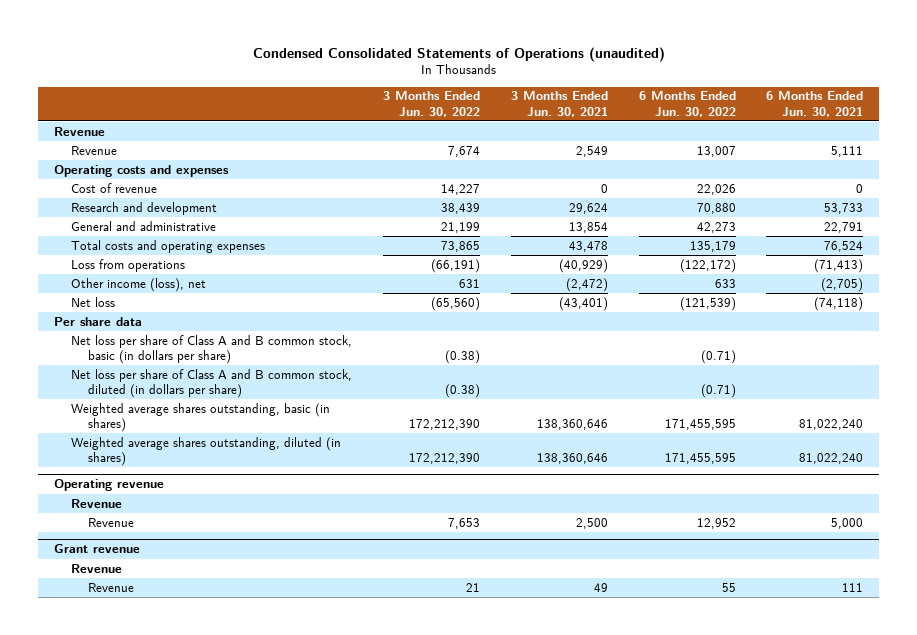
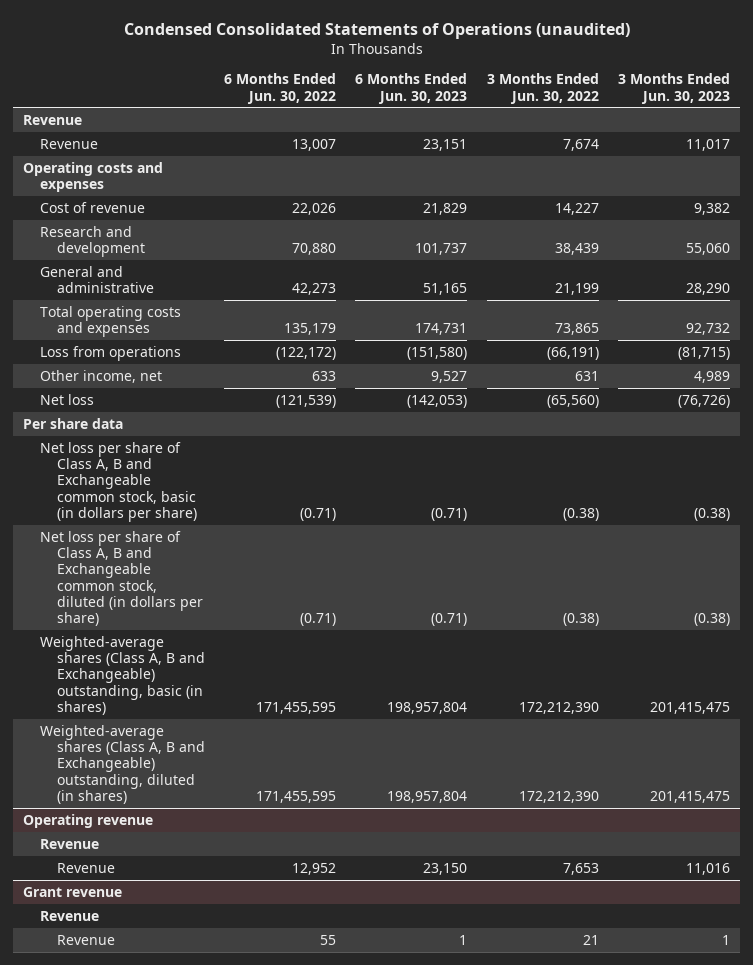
[510,91,608,117] 3 Months Ended Jun. 30, 2021 -> none
[766,91,864,117] 6 Months Ended Jun. 30, 2021 -> none
none -> [355,73,468,104] 6 Months Ended Jun. 30, 2023
none -> [618,73,731,104] 3 Months Ended Jun. 30, 2023
[70,239,265,253] Total costs and operating expenses -> [39,305,181,338] Total operating costs and expenses
[70,277,206,292] Other income (loss), net -> [39,369,162,383] Other income, net
[70,334,352,365] Net loss per share of Class A and B common stock, basic (in dollars per share) -> [39,441,197,522] Net loss per share of Class A, B and Exchangeable common stock, basic (in dollars per share)
[70,368,352,399] Net loss per share of Class A and B common stock, diluted (in dollars per share) -> [39,530,203,627] Net loss per share of Class A, B and Exchangeable common stock, diluted (in dollars per share)
[70,402,330,433] Weighted average shares outstanding, basic (in shares) -> [39,635,205,715] Weighted-average shares (Class A, B and Exchangeable) outstanding, basic (in shares)
[70,436,341,467] Weighted average shares outstanding, diluted (in shares) -> [39,724,205,804] Weighted-average shares (Class A, B and Exchangeable) outstanding, diluted (in shares)

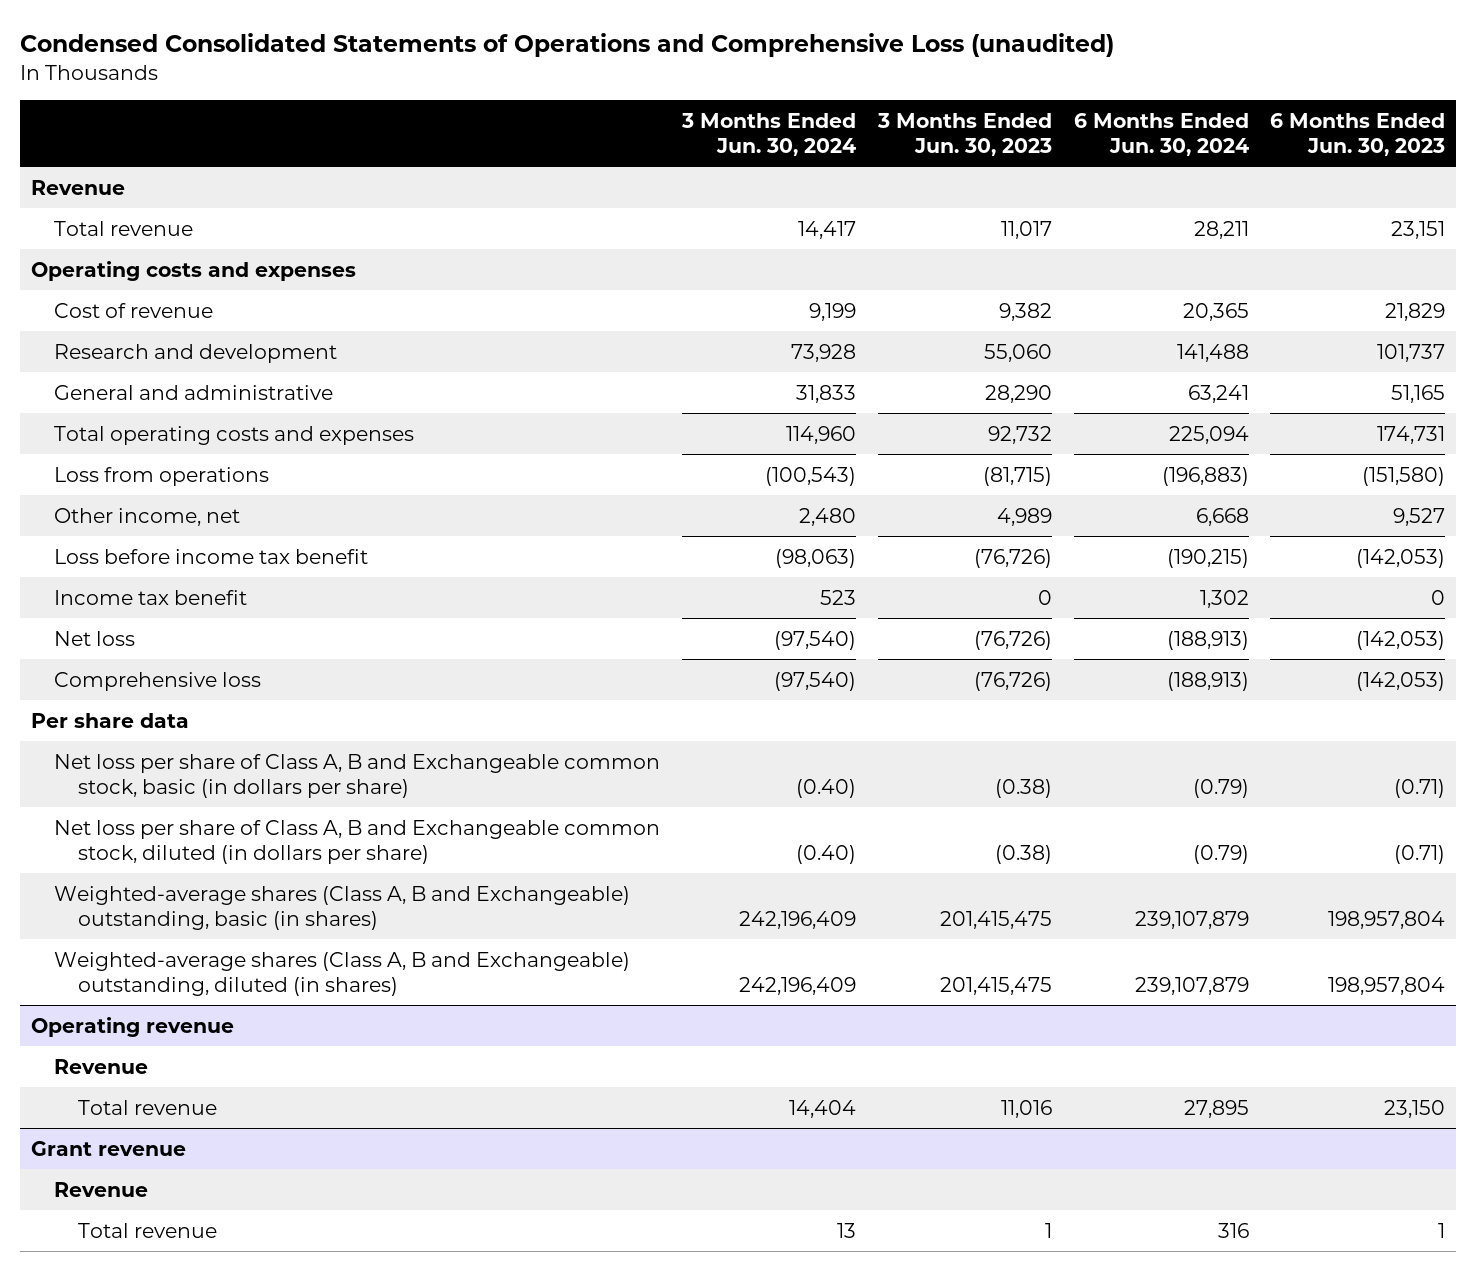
[123,22,630,39] Condensed Consolidated Statements of Operations (unaudited) -> [19,32,1114,57] Condensed Consolidated Statements of Operations and Comprehensive Loss (unaudited)
[224,73,337,104] 6 Months Ended Jun. 30, 2022 -> none
[486,73,599,104] 3 Months Ended Jun. 30, 2022 -> none
none -> [681,112,857,156] 3 Months Ended Jun. 30, 2024
none -> [1073,112,1249,156] 6 Months Ended Jun. 30, 2024
[39,138,98,149] Revenue -> [54,220,194,236] Total revenue
none -> [54,548,369,564] Loss before income tax benefit
none -> [54,589,248,605] Income tax benefit
none -> [54,671,262,691] Comprehensive loss
[56,862,115,873] Revenue -> [78,1099,218,1115] Total revenue
[56,934,115,945] Revenue -> [78,1222,218,1238] Total revenue

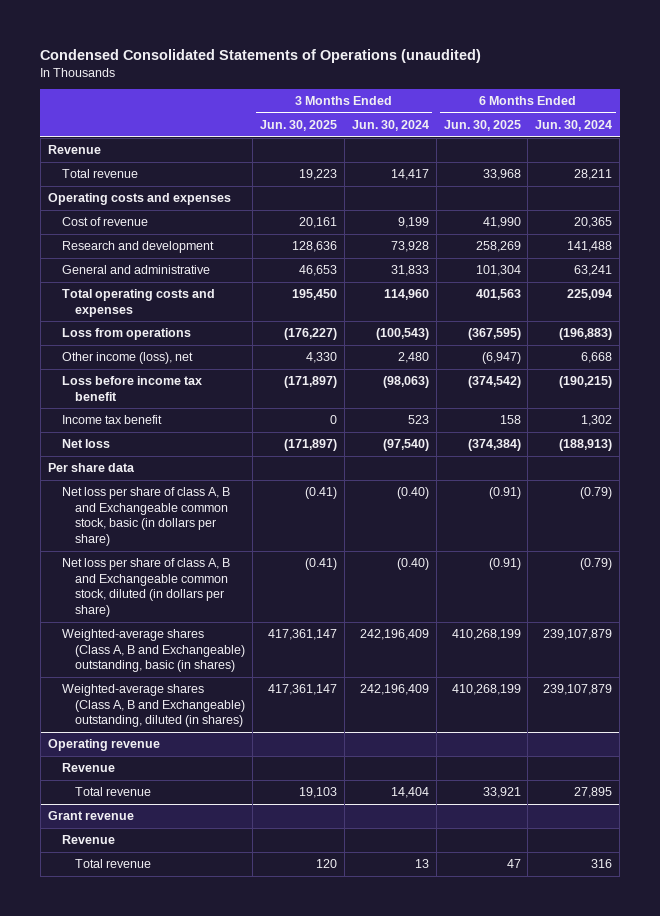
[19,32,1114,57] Condensed Consolidated Statements of Operations and Comprehensive Loss (unaudited) -> [40,48,482,63] Condensed Consolidated Statements of Operations (unaudited)
[876,112,1052,156] 3 Months Ended Jun. 30, 2023 -> none
[1270,112,1446,156] 6 Months Ended Jun. 30, 2023 -> none
none -> [260,120,338,132] Jun. 30, 2025
none -> [443,120,521,132] Jun. 30, 2025
[54,507,241,526] Other income, net -> [61,352,193,365] Other income (loss), net
[54,671,262,691] Comprehensive loss -> none
[54,753,661,798] Net loss per share of Class A, B and Exchangeable common stock, basic (in dollars per share) -> [61,487,230,547] Net loss per share of class A, B and Exchangeable common stock, basic (in dollars per share)
[54,819,661,864] Net loss per share of Class A, B and Exchangeable common stock, diluted (in dollars per share) -> [61,558,230,618] Net loss per share of class A, B and Exchangeable common stock, diluted (in dollars per share)

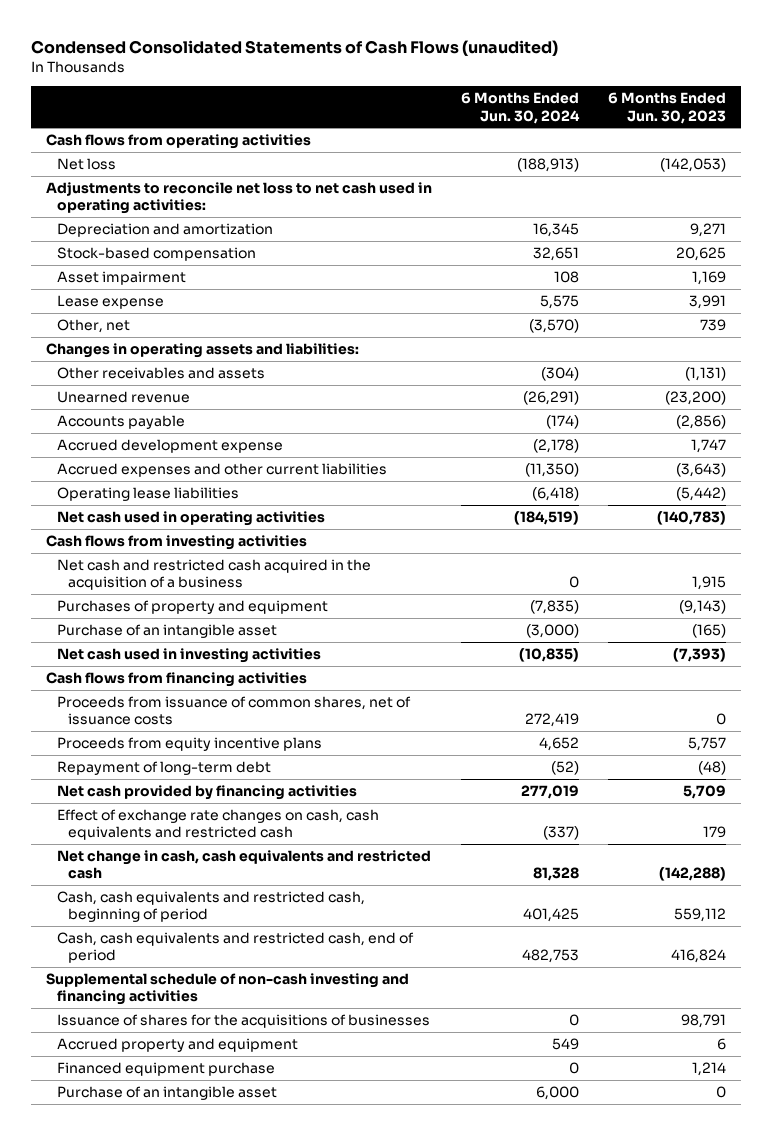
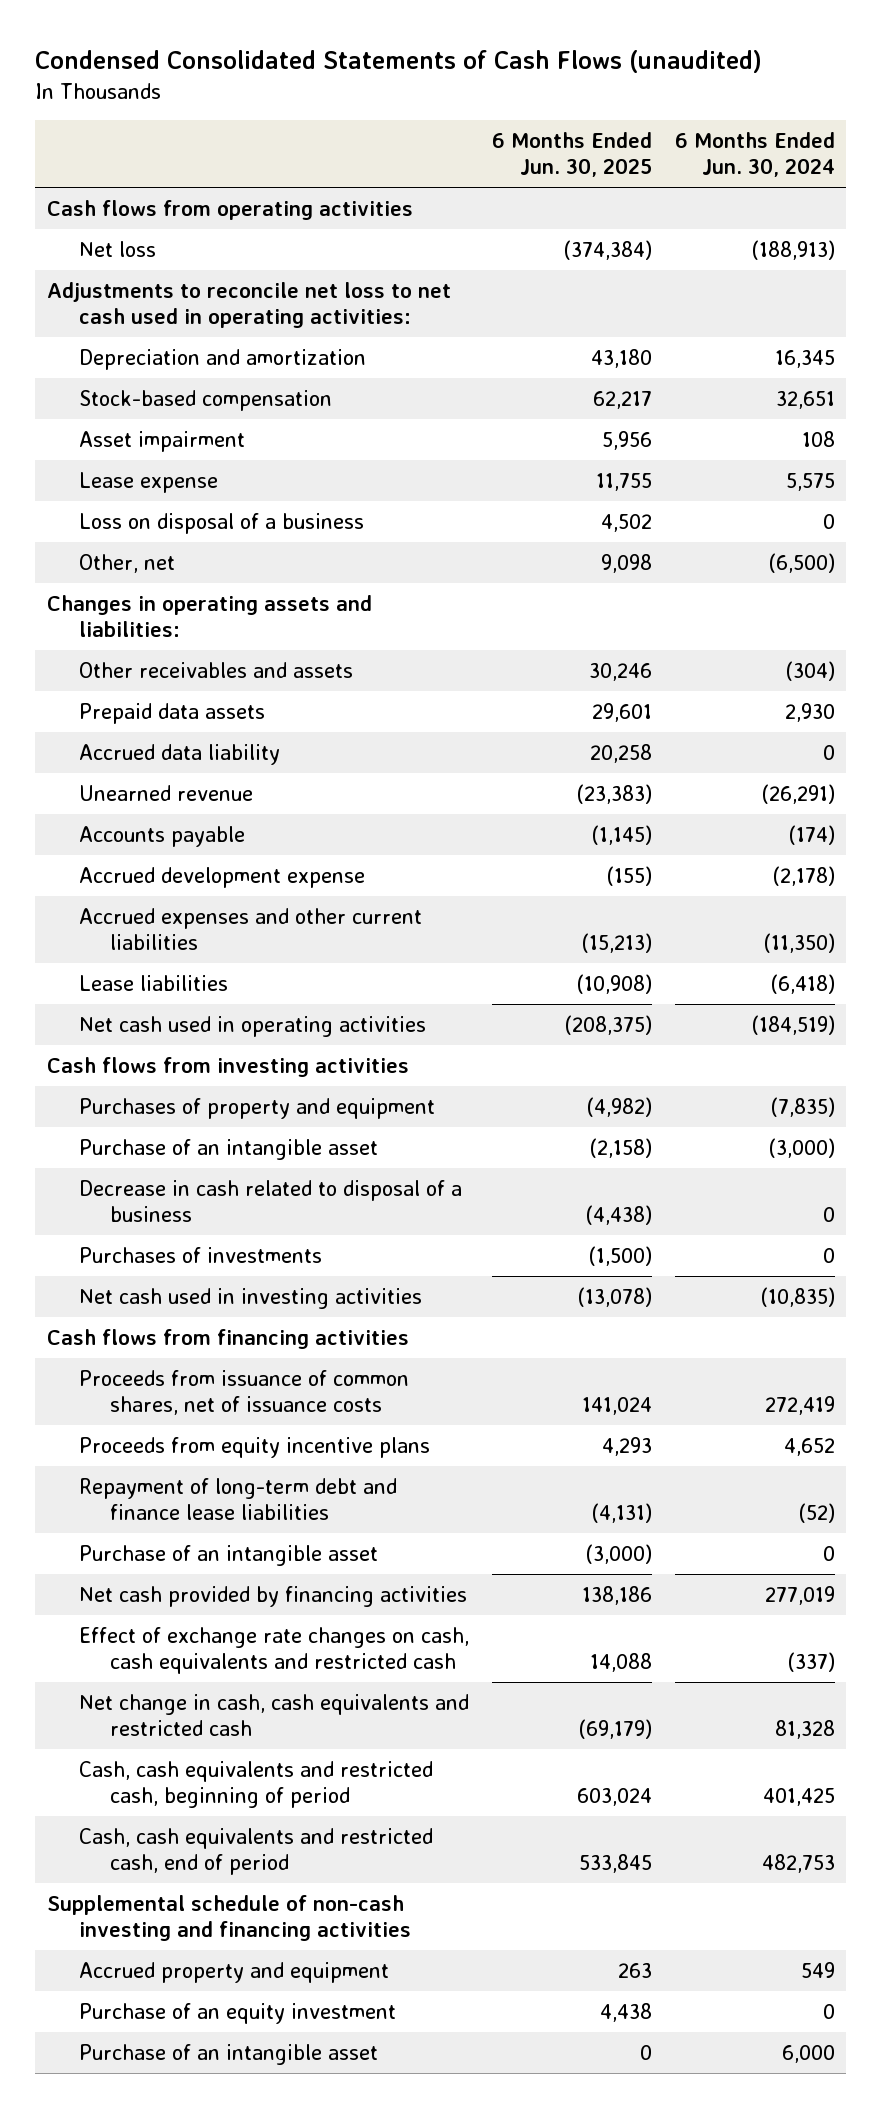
[608,92,727,124] 6 Months Ended Jun. 30, 2023 -> none
none -> [491,132,652,177] 6 Months Ended Jun. 30, 2025
none -> [78,513,364,535] Loss on disposal of a business
[529,318,580,333] (3,570) -> [767,553,835,574] (6,500)
none -> [78,703,265,725] Prepaid data assets
none -> [78,744,280,766] Accrued data liability
[57,486,240,501] Operating lease liabilities -> [78,975,228,992] Lease liabilities
[57,558,372,591] Net cash and restricted cash acquired in the acquisition of a business -> none
none -> [78,1180,462,1222] Decrease in cash related to disposal of a business
none -> [78,1247,322,1264] Purchases of investments
[57,760,272,775] Repayment of long-term debt -> [78,1478,397,1520] Repayment of long-term debt and finance lease liabilities
none -> [78,1545,378,1567] Purchase of an intangible asset
[57,1013,431,1028] Issuance of shares for the acquisitions of businesses -> none
[57,1061,276,1076] Financed equipment purchase -> none
none -> [78,2003,396,2025] Purchase of an equity investment

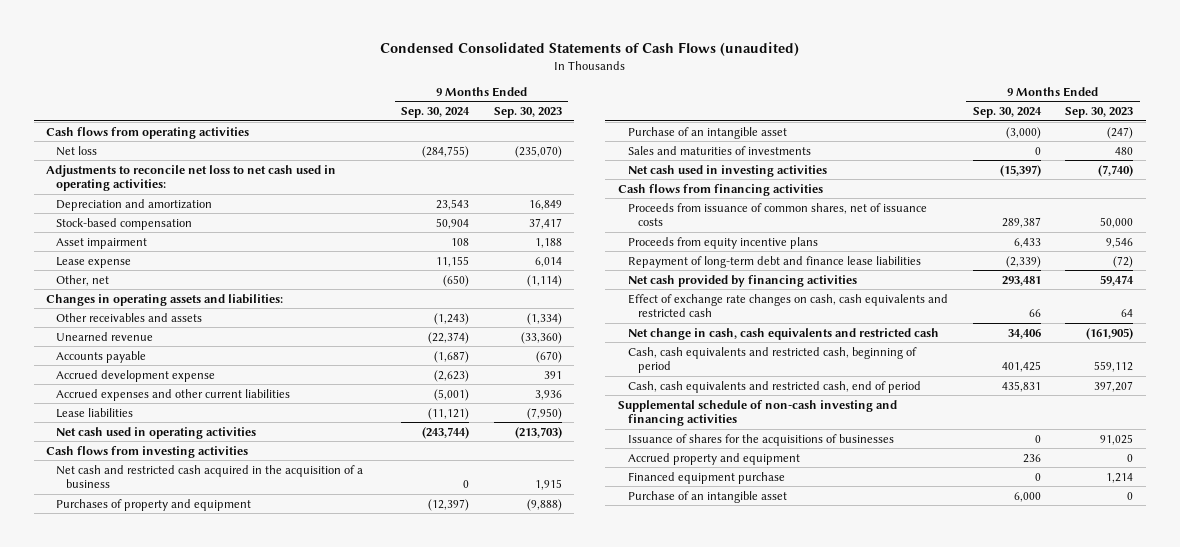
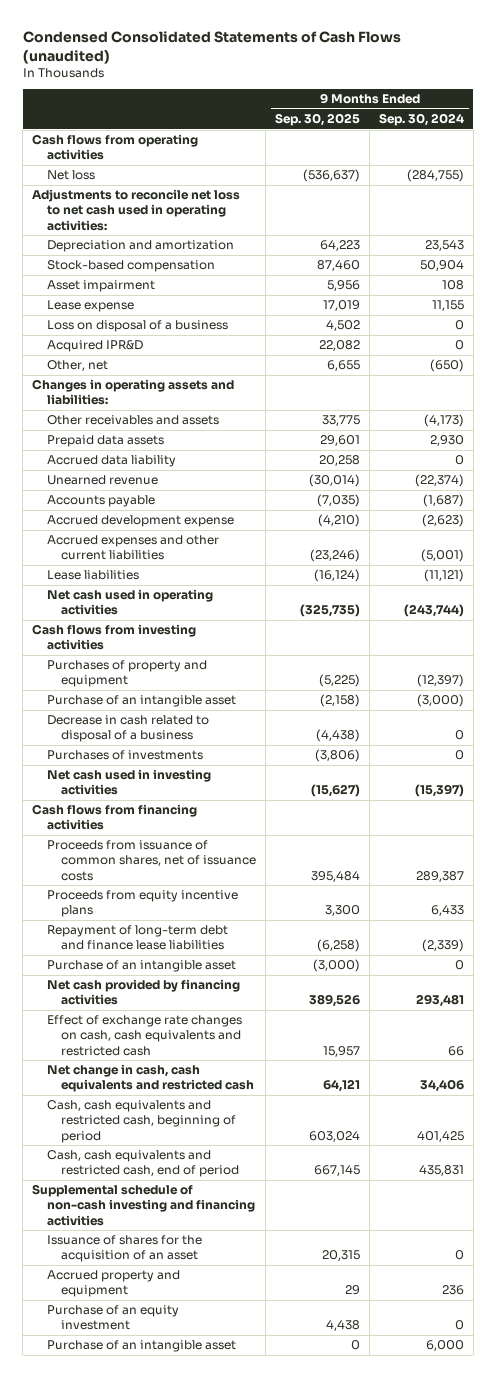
[493,107,562,119] Sep. 30, 2023 -> none
none -> [275,113,361,127] Sep. 30, 2025
none -> [46,320,228,333] Loss on disposal of a business
none -> [46,340,143,353] Acquired IPR&D
[434,312,470,325] (1,243) -> [424,414,465,428] (4,173)
none -> [46,435,164,448] Prepaid data assets
none -> [46,455,176,468] Accrued data liability
[56,464,364,489] Net cash and restricted cash acquired in the acquisition of a business -> none
[627,145,811,155] Sales and maturities of investments -> none
none -> [46,715,209,743] Decrease in cash related to disposal of a business
none -> [46,750,203,761] Purchases of investments
none -> [46,960,236,973] Purchase of an intangible asset
[627,433,894,446] Issuance of shares for the acquisitions of businesses -> [46,1235,202,1263] Issuance of shares for the acquisition of an asset
[627,471,785,484] Financed equipment purchase -> none
none -> [46,1305,179,1331] Purchase of an equity investment

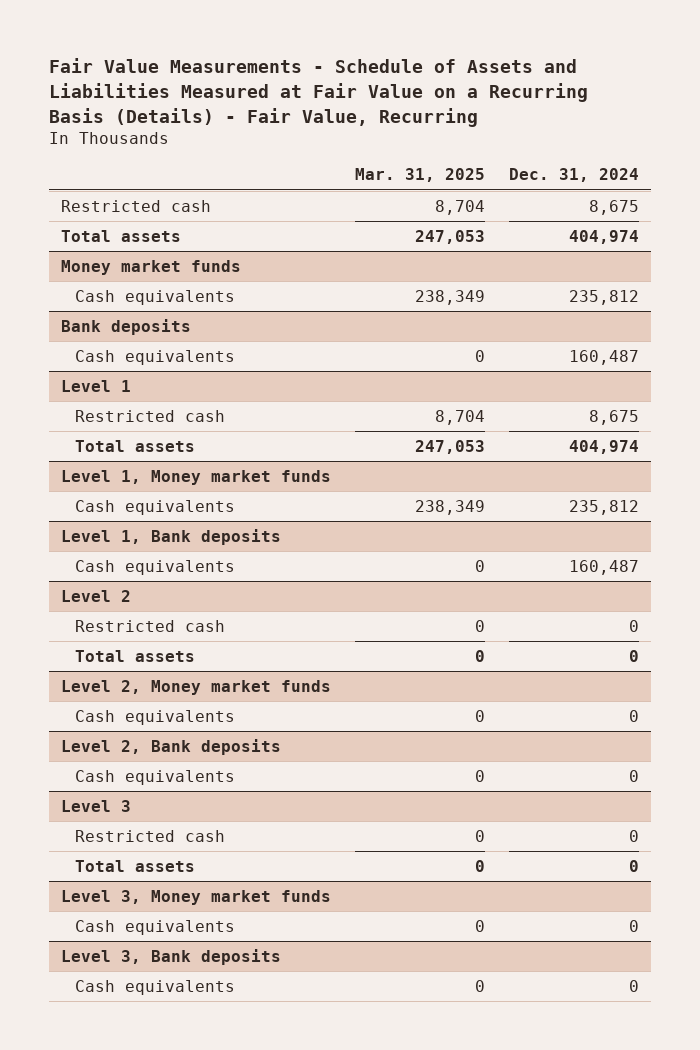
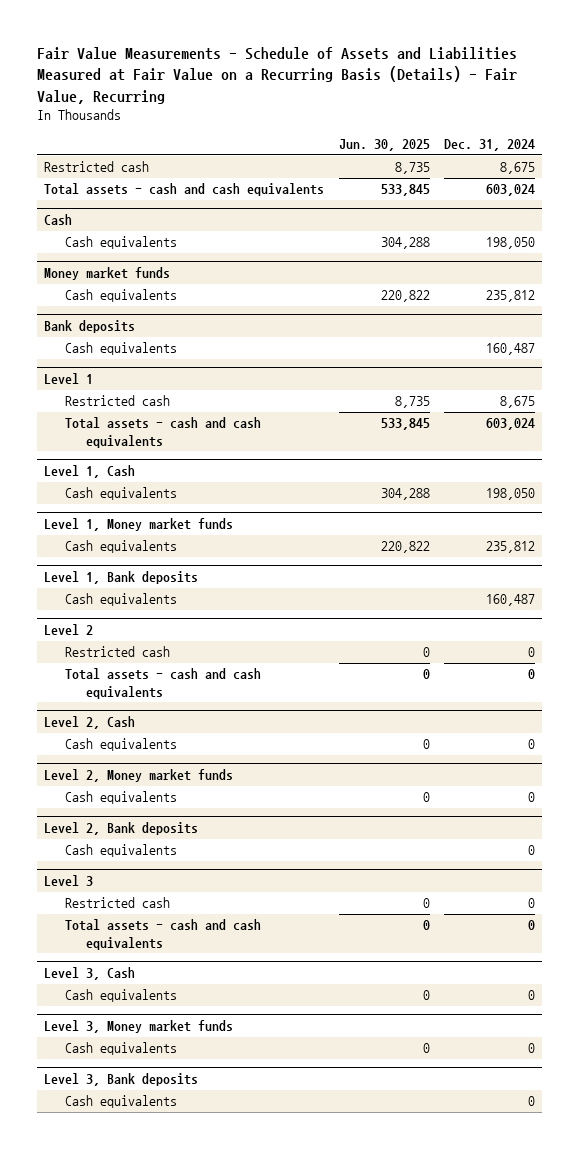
[355,168,486,183] Mar. 31, 2025 -> none
none -> [338,139,430,152] Jun. 30, 2025
[61,229,182,242] Total assets -> [44,183,325,197] Total assets - cash and cash equivalents
[569,229,640,244] 404,974 -> [485,184,535,197] 603,024
none -> [44,214,73,226] Cash
none -> [65,236,178,250] Cash equivalents
[75,439,196,452] Total assets -> [65,417,262,448] Total assets - cash and cash equivalents
[569,439,640,454] 404,974 -> [485,418,535,431] 603,024
none -> [44,465,136,479] Level 1, Cash
none -> [65,487,178,501] Cash equivalents
[75,649,196,662] Total assets -> [65,668,262,699] Total assets - cash and cash equivalents
none -> [44,716,136,730] Level 2, Cash
none -> [65,738,178,752] Cash equivalents
[75,859,196,872] Total assets -> [65,919,262,950] Total assets - cash and cash equivalents
none -> [44,967,136,981] Level 3, Cash
none -> [65,989,178,1003] Cash equivalents

